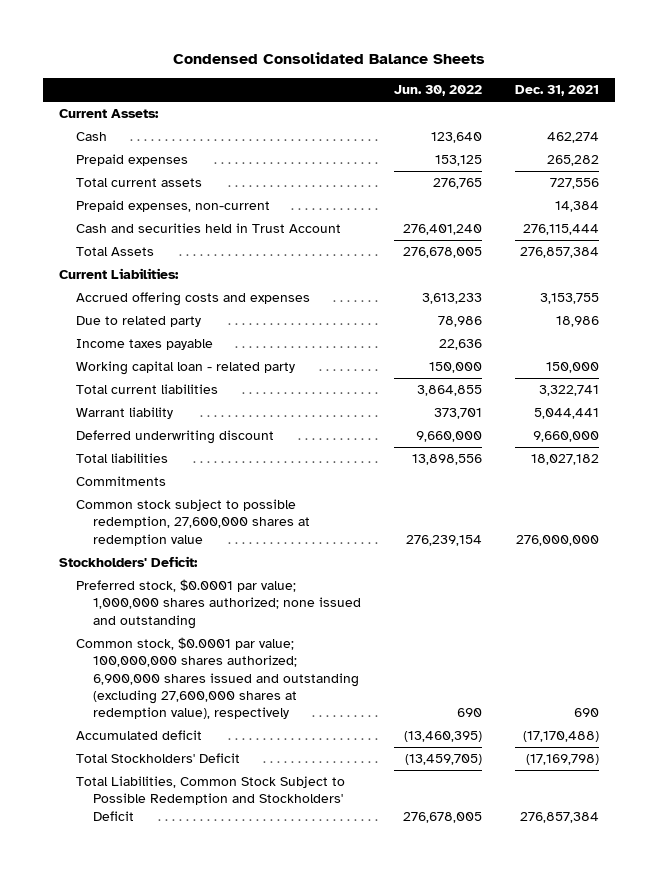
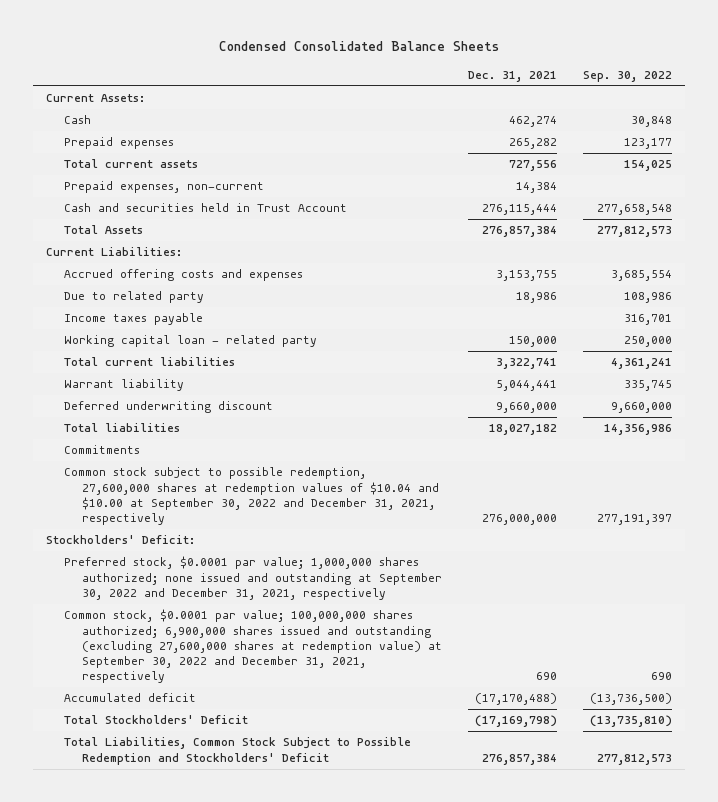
[394,85,483,97] Jun. 30, 2022 -> none
none -> [583,70,673,82] Sep. 30, 2022
[76,499,311,546] Common stock subject to possible redemption, 27,600,000 shares at redemption value -> [63,467,439,526] Common stock subject to possible redemption, 27,600,000 shares at redemption values of $10.04 and $10.00 at September 30, 2022 and December 31, 2021, respectively
[76,579,362,629] Preferred stock, $0.0001 par value; 1,000,000 shares authorized; none issued and outstanding -> [63,556,442,600] Preferred stock, $0.0001 par value; 1,000,000 shares authorized; none issued and outstanding at September 30, 2022 and December 31, 2021, respectively
[76,637,360,719] Common stock, $0.0001 par value; 100,000,000 shares authorized; 6,900,000 shares issued and outstanding (excluding 27,600,000 shares at redemption value), respectively -> [63,609,442,684] Common stock, $0.0001 par value; 100,000,000 shares authorized; 6,900,000 shares issued and outstanding (excluding 27,600,000 shares at redemption value) at September 30, 2022 and December 31, 2021, respectively

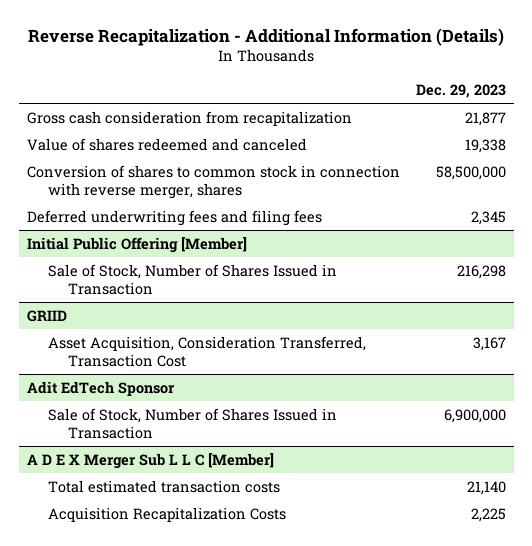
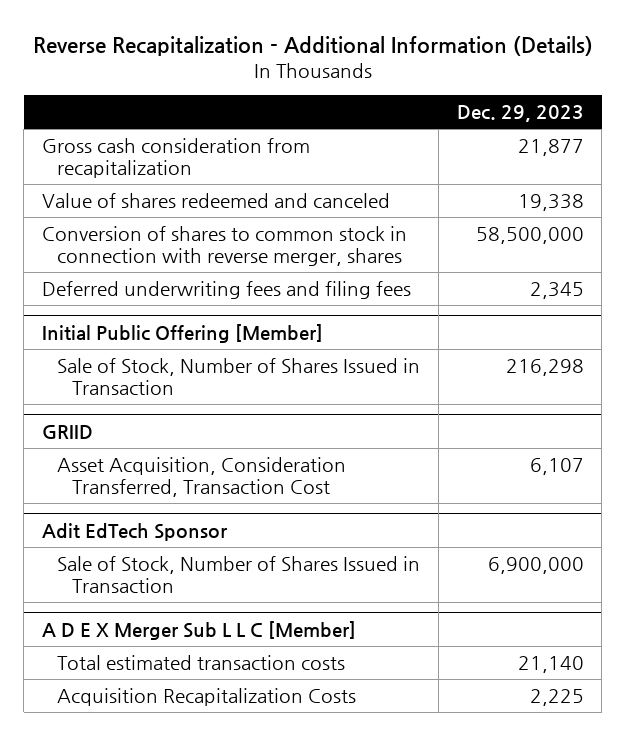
[472,336,506,351] 3,167 -> [529,457,584,475] 6,107

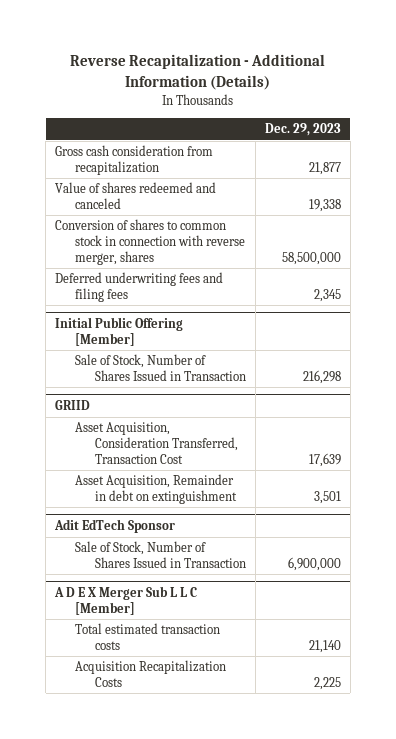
[529,457,584,475] 6,107 -> [309,452,342,467] 17,639
none -> [75,474,238,505] Asset Acquisition, Remainder in debt on extinguishment

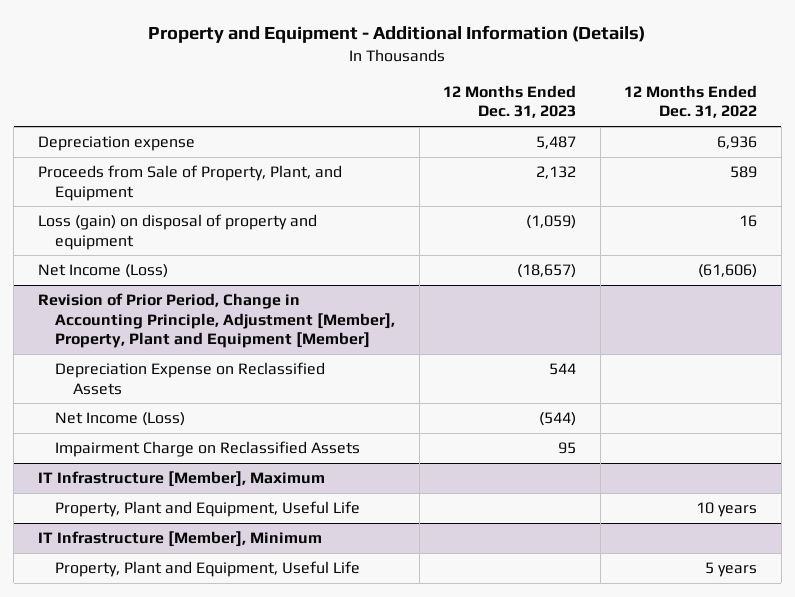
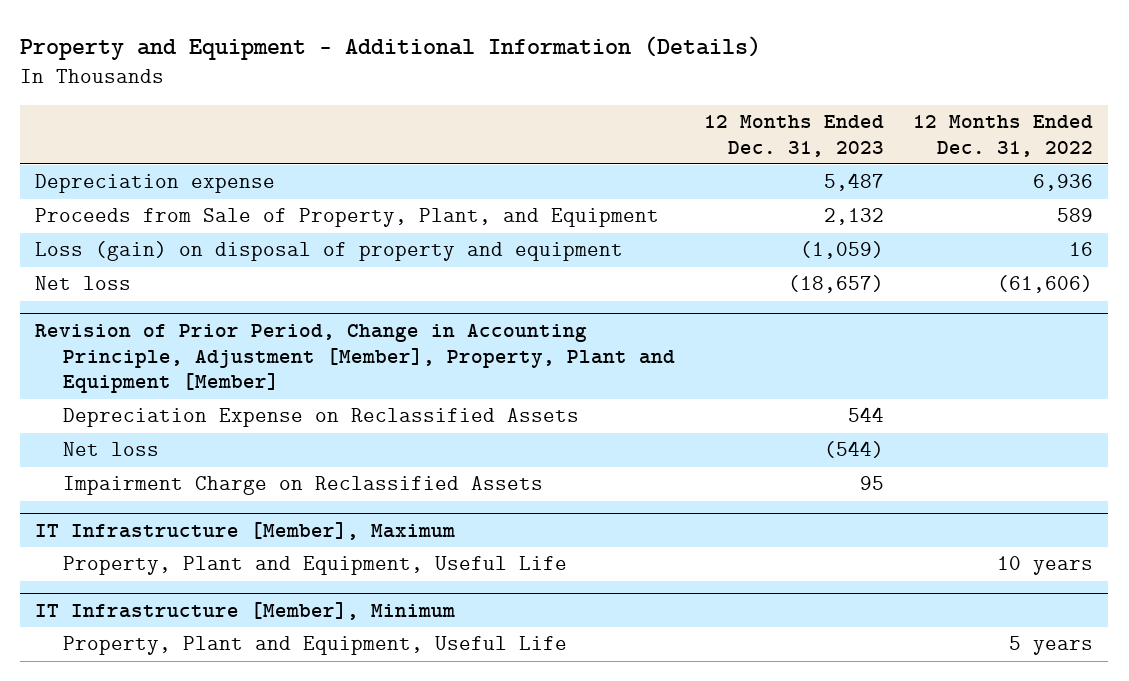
[37,264,168,279] Net Income (Loss) -> [35,276,132,291] Net loss
[55,412,186,427] Net Income (Loss) -> [62,442,159,457] Net loss

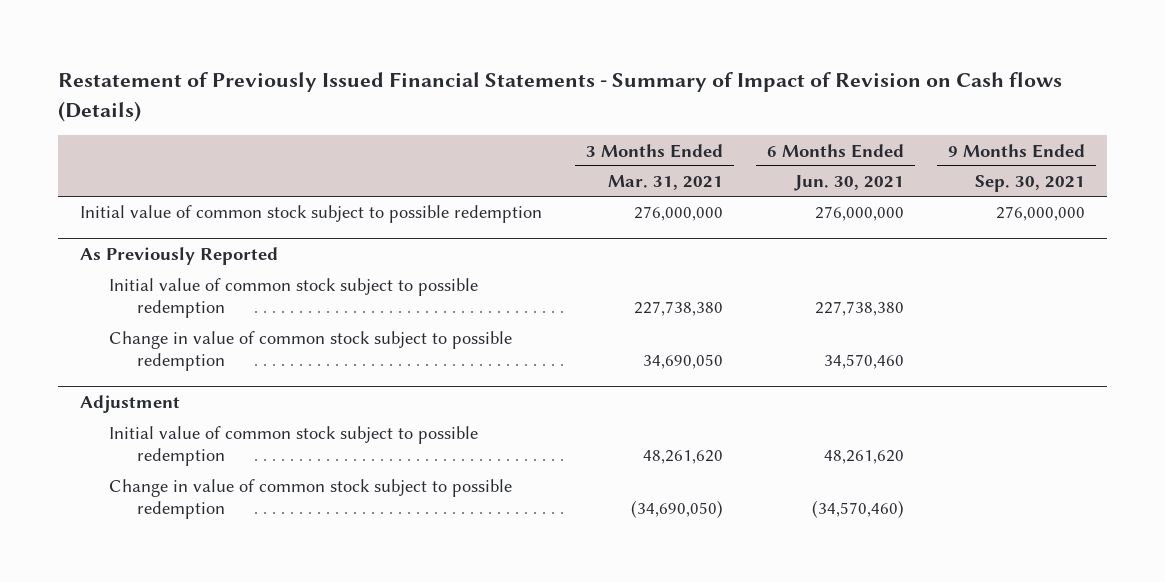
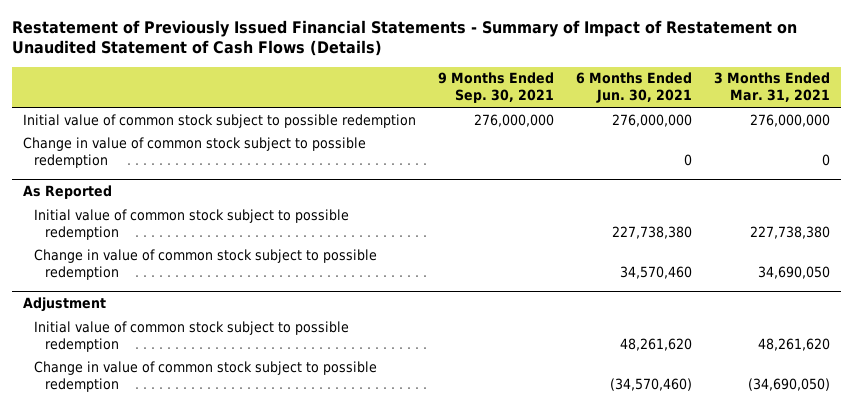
[58,72,1063,122] Restatement of Previously Issued Financial Statements - Summary of Impact of Revision on Cash flows (Details) -> [11,19,797,57] Restatement of Previously Issued Financial Statements - Summary of Impact of Restatement on Unaudited Statement of Cash Flows (Details)
none -> [23,136,367,168] Change in value of common stock subject to possible redemption
[80,247,279,266] As Previously Reported -> [23,185,113,200] As Reported

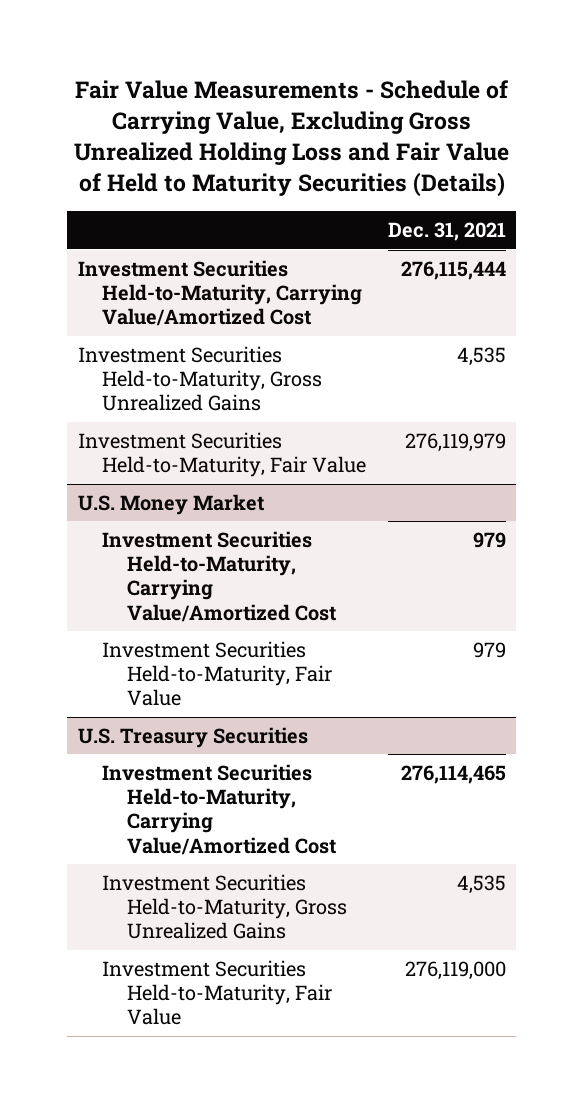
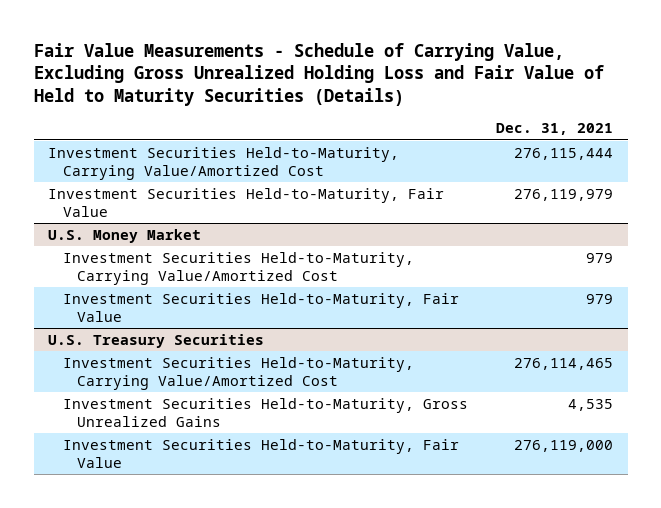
[77,345,323,412] Investment Securities Held-to-Maturity, Gross Unrealized Gains -> none

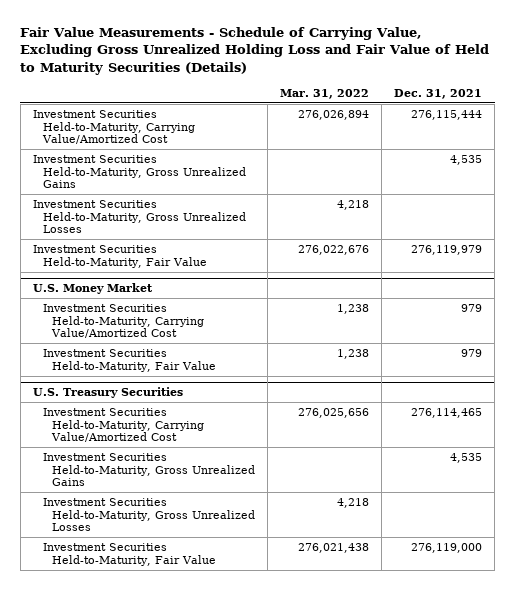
none -> [280,88,370,99] Mar. 31, 2022
none -> [32,155,246,189] Investment Securities Held-to-Maturity, Gross Unrealized Gains
none -> [32,200,246,234] Investment Securities Held-to-Maturity, Gross Unrealized Losses
none -> [42,498,256,532] Investment Securities Held-to-Maturity, Gross Unrealized Losses

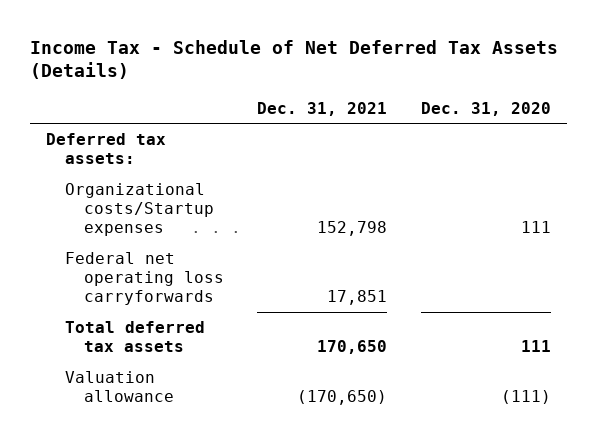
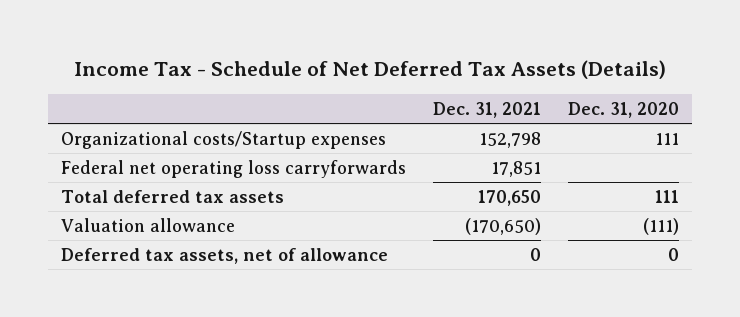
[46,132,167,164] Deferred tax assets: -> none
none -> [61,247,389,264] Deferred tax assets, net of allowance

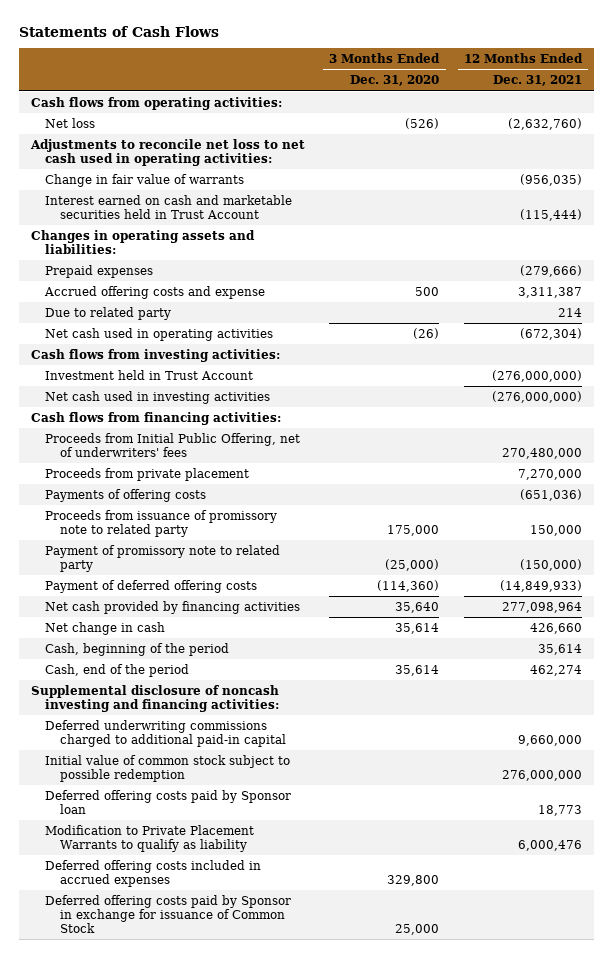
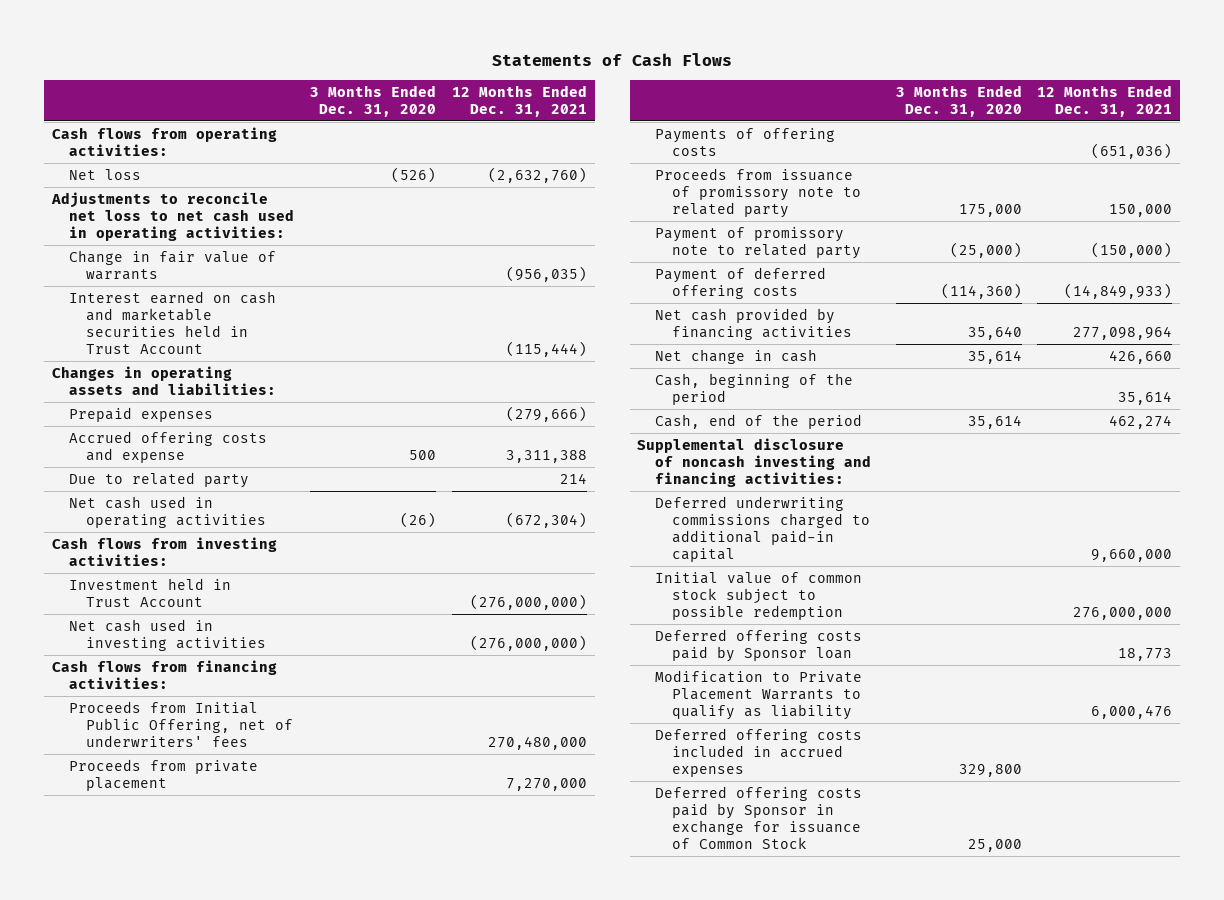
[517,286,582,298] 3,311,387 -> [505,449,587,463] 3,311,388

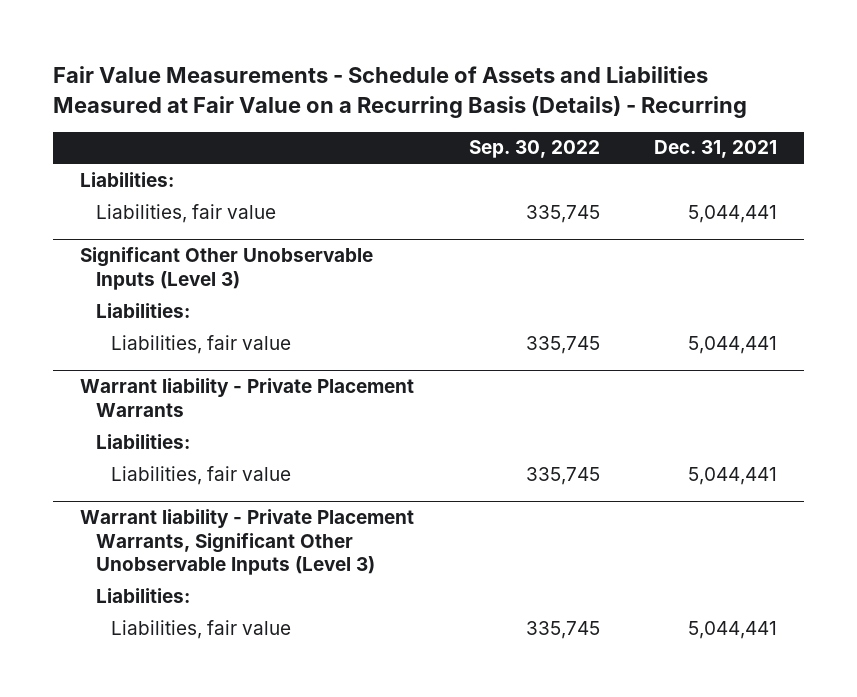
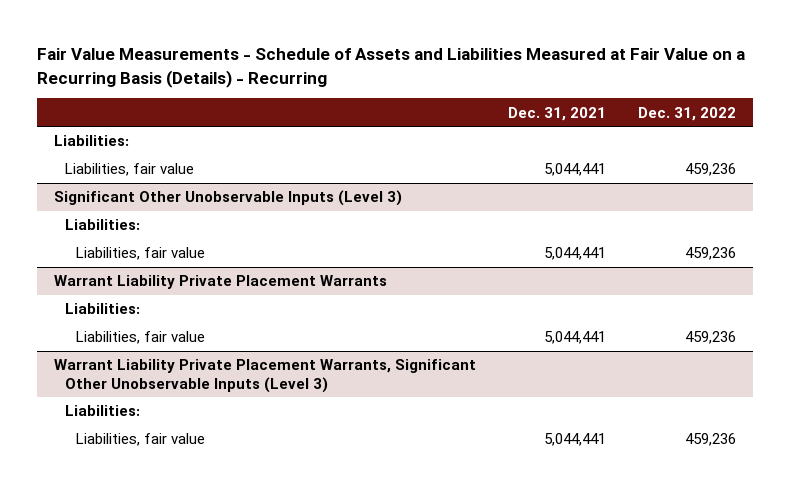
[468,140,600,159] Sep. 30, 2022 -> none
none -> [638,106,737,121] Dec. 31, 2022
[80,378,415,417] Warrant liability - Private Placement Warrants -> [53,275,387,290] Warrant Liability Private Placement Warrants
[80,509,415,575] Warrant liability - Private Placement Warrants, Significant Other Unobservable Inputs (Level 3) -> [53,359,476,393] Warrant Liability Private Placement Warrants, Significant Other Unobservable Inputs (Level 3)

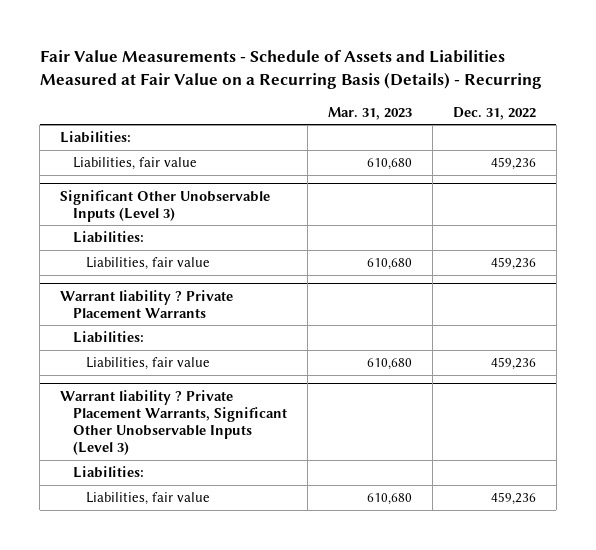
[507,106,606,121] Dec. 31, 2021 -> none
none -> [327,106,412,120] Mar. 31, 2023
[53,275,387,290] Warrant Liability Private Placement Warrants -> [60,289,234,318] Warrant liability ? Private Placement Warrants
[53,359,476,393] Warrant Liability Private Placement Warrants, Significant Other Unobservable Inputs (Level 3) -> [60,389,287,456] Warrant liability ? Private Placement Warrants, Significant Other Unobservable Inputs (Level 3)

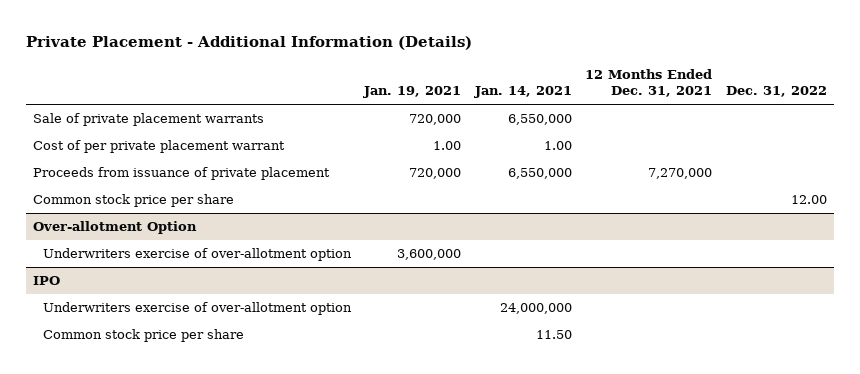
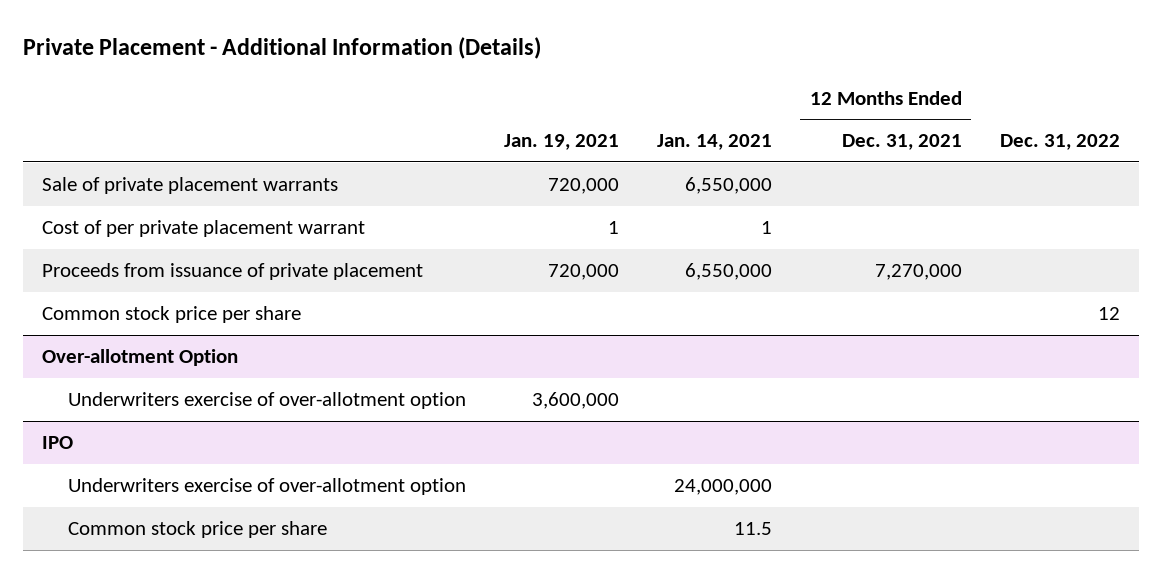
[433,141,462,151] 1.00 -> [607,221,619,235] 1
[543,141,572,151] 1.00 -> [760,221,772,235] 1
[791,195,828,205] 12.00 -> [1097,307,1120,321] 12
[535,330,572,340] 11.50 -> [733,522,772,536] 11.5

